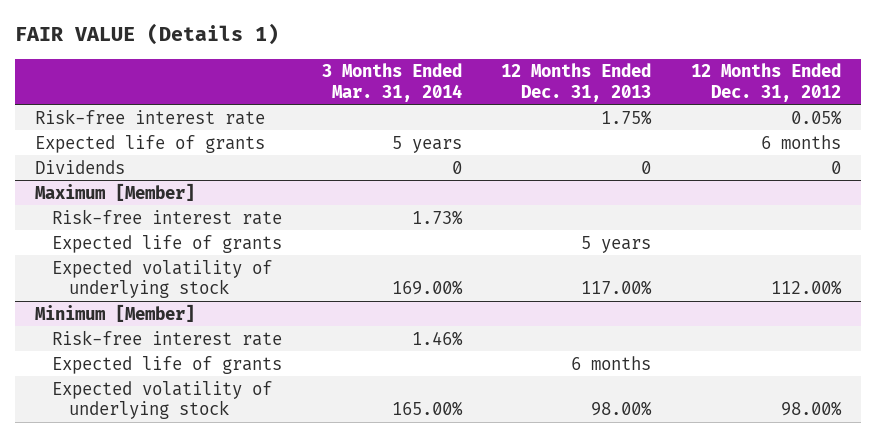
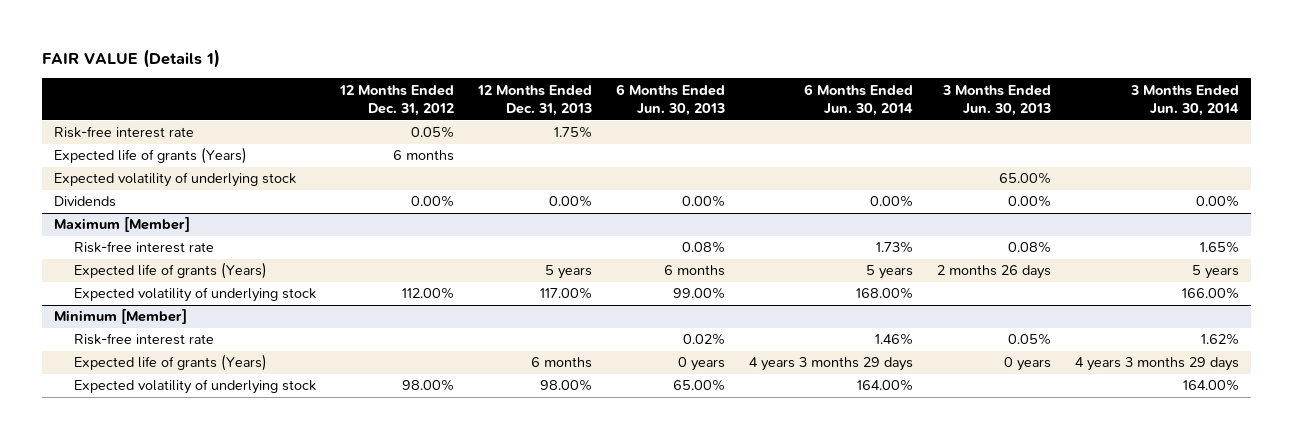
[321,63,462,102] 3 Months Ended Mar. 31, 2014 -> none
none -> [616,83,726,117] 6 Months Ended Jun. 30, 2013
none -> [804,83,914,117] 6 Months Ended Jun. 30, 2014
none -> [942,84,1052,117] 3 Months Ended Jun. 30, 2013
none -> [1129,84,1239,117] 3 Months Ended Jun. 30, 2014
[34,134,265,153] Expected life of grants -> [53,147,247,165] Expected life of grants (Years)
none -> [53,172,296,188] Expected volatility of underlying stock
[641,160,652,174] 0 -> [549,195,593,208] 0.00%
[831,160,842,174] 0 -> [411,195,455,208] 0.00%
[51,234,282,253] Expected life of grants -> [74,262,268,280] Expected life of grants (Years)
[51,355,282,374] Expected life of grants -> [74,354,268,372] Expected life of grants (Years)

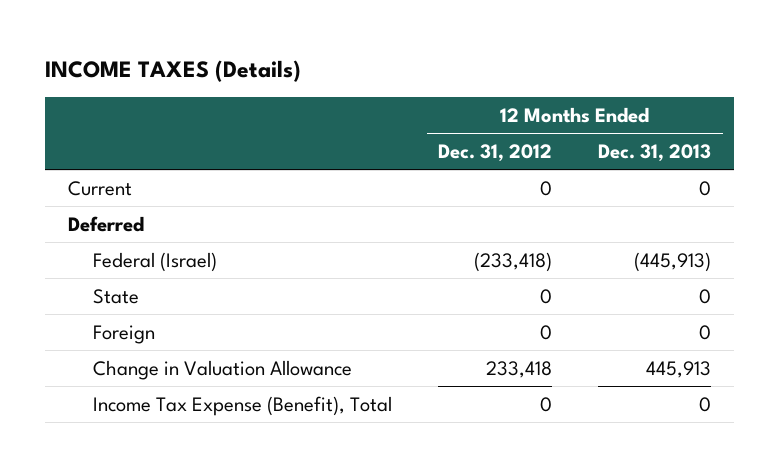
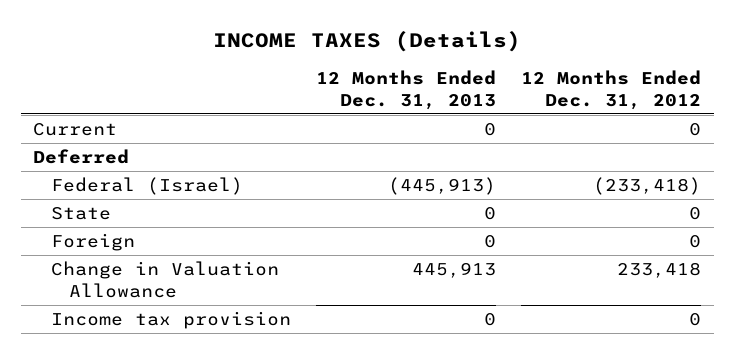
[93,395,393,416] Income Tax Expense (Benefit), Total -> [51,310,292,329] Income tax provision

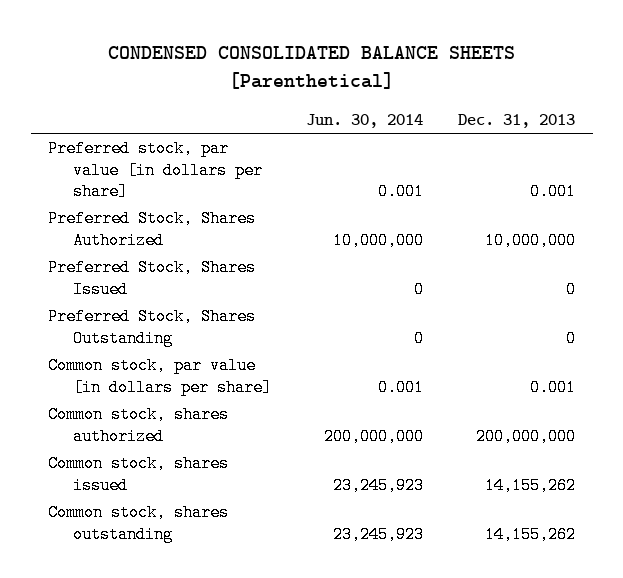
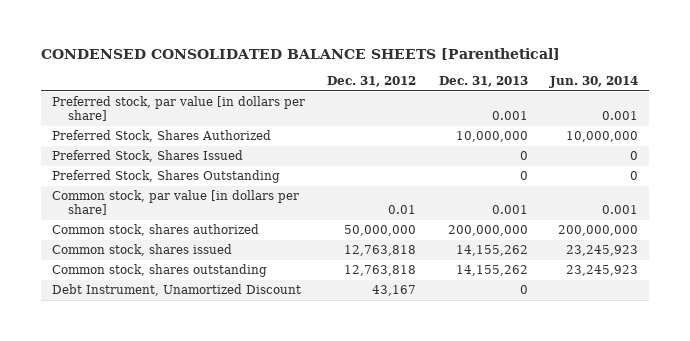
none -> [327,75,417,87] Dec. 31, 2012
none -> [51,284,301,297] Debt Instrument, Unamortized Discount

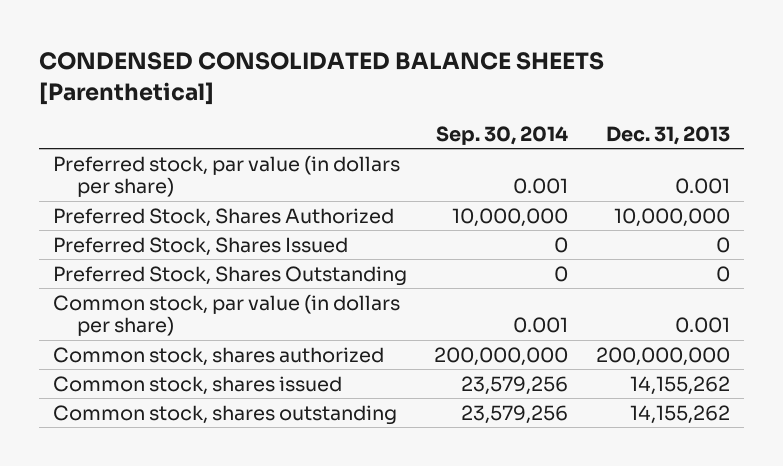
[327,75,417,87] Dec. 31, 2012 -> none
[548,75,638,88] Jun. 30, 2014 -> none
none -> [436,125,569,145] Sep. 30, 2014
[51,96,305,122] Preferred stock, par value [in dollars per share] -> [52,154,400,198] Preferred stock, par value (in dollars per share)
[51,190,299,216] Common stock, par value [in dollars per share] -> [52,293,400,337] Common stock, par value (in dollars per share)
[51,284,301,297] Debt Instrument, Unamortized Discount -> none

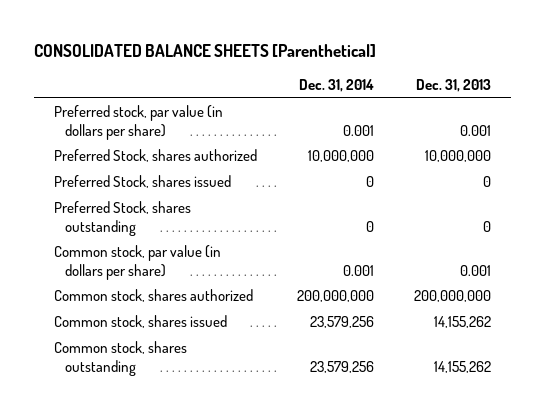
[38,52,604,105] CONDENSED CONSOLIDATED BALANCE SHEETS [Parenthetical] -> [34,44,377,58] CONSOLIDATED BALANCE SHEETS [Parenthetical]
[436,125,569,145] Sep. 30, 2014 -> none
none -> [299,79,375,93] Dec. 31, 2014
[52,207,394,227] Preferred Stock, Shares Authorized -> [54,149,258,163] Preferred Stock, shares authorized
[52,236,348,256] Preferred Stock, Shares Issued -> [54,175,232,189] Preferred Stock, shares issued
[52,265,407,286] Preferred Stock, Shares Outstanding -> [54,201,192,236] Preferred Stock, shares outstanding

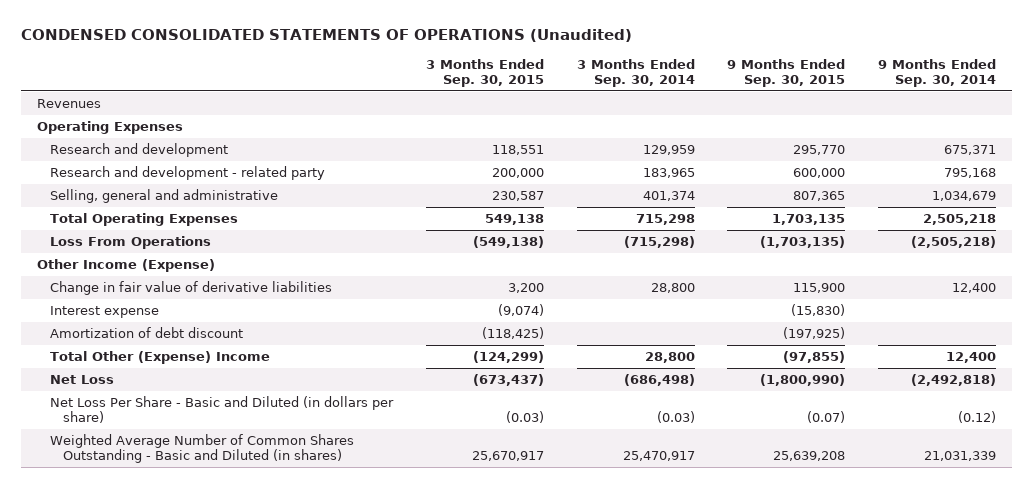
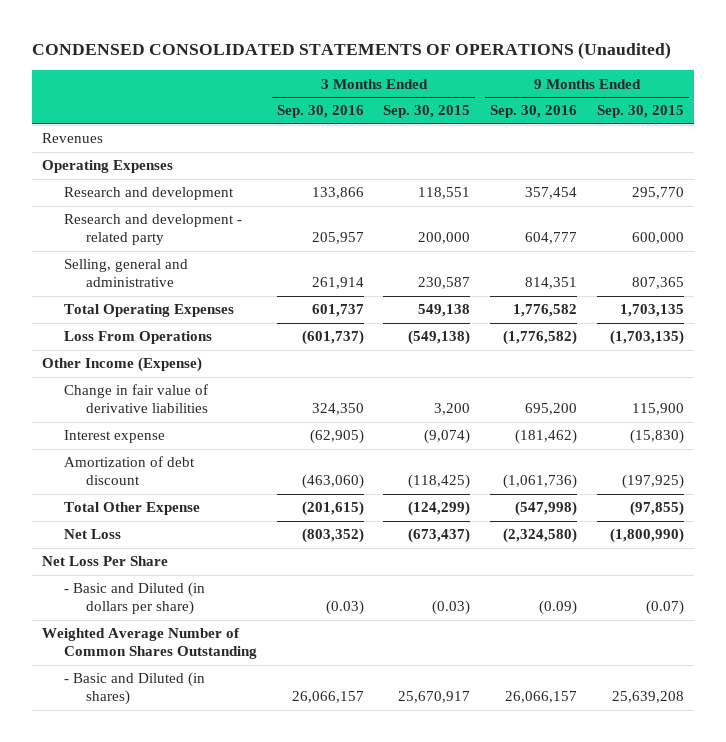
[576,59,695,87] 3 Months Ended Sep. 30, 2014 -> none
[877,59,996,87] 9 Months Ended Sep. 30, 2014 -> none
none -> [276,105,364,119] Sep. 30, 2016
none -> [490,105,578,119] Sep. 30, 2016
[50,351,271,365] Total Other (Expense) Income -> [63,502,200,516] Total Other Expense
none -> [41,556,168,567] Net Loss Per Share
[50,396,395,423] Net Loss Per Share - Basic and Diluted (in dollars per share) -> [63,582,205,616] - Basic and Diluted (in dollars per share)
none -> [41,628,257,660] Weighted Average Number of Common Shares Outstanding
[50,434,355,463] Weighted Average Number of Common Shares Outstanding - Basic and Diluted (in shares) -> [63,672,205,706] - Basic and Diluted (in shares)

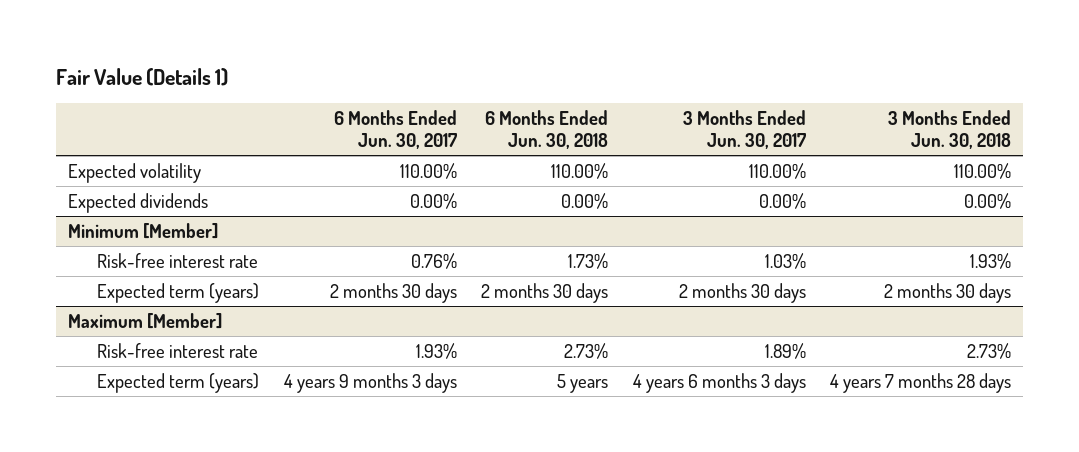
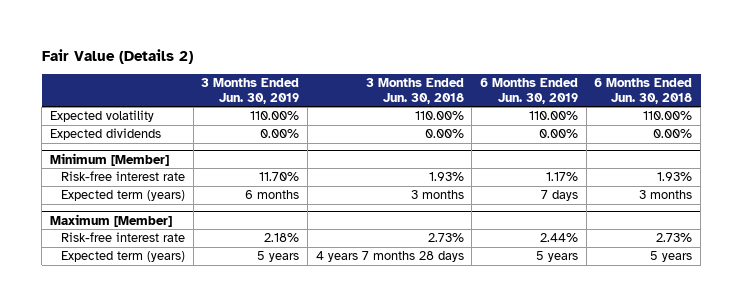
[55,67,228,86] Fair Value (Details 1) -> [41,49,193,65] Fair Value (Details 2)
[333,110,457,149] 6 Months Ended Jun. 30, 2017 -> none
[682,110,806,149] 3 Months Ended Jun. 30, 2017 -> none
none -> [201,78,300,104] 3 Months Ended Jun. 30, 2019
none -> [479,78,578,104] 6 Months Ended Jun. 30, 2019
[568,253,609,270] 1.73% -> [657,172,693,182] 1.93%
[481,283,609,304] 2 months 30 days -> [639,190,693,200] 3 months
[884,283,1012,304] 2 months 30 days -> [410,190,464,200] 3 months

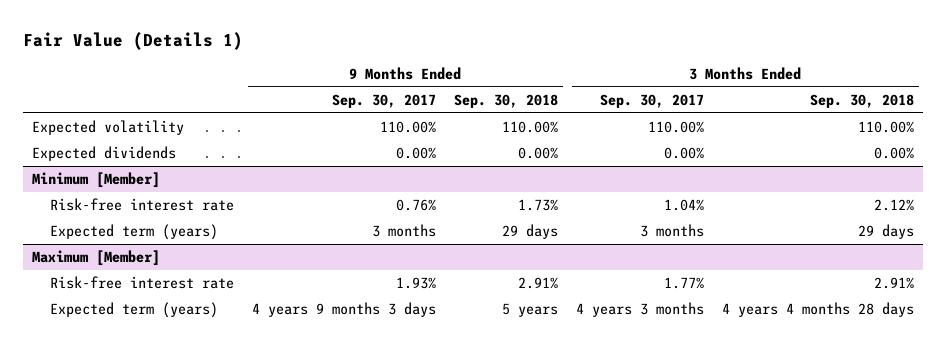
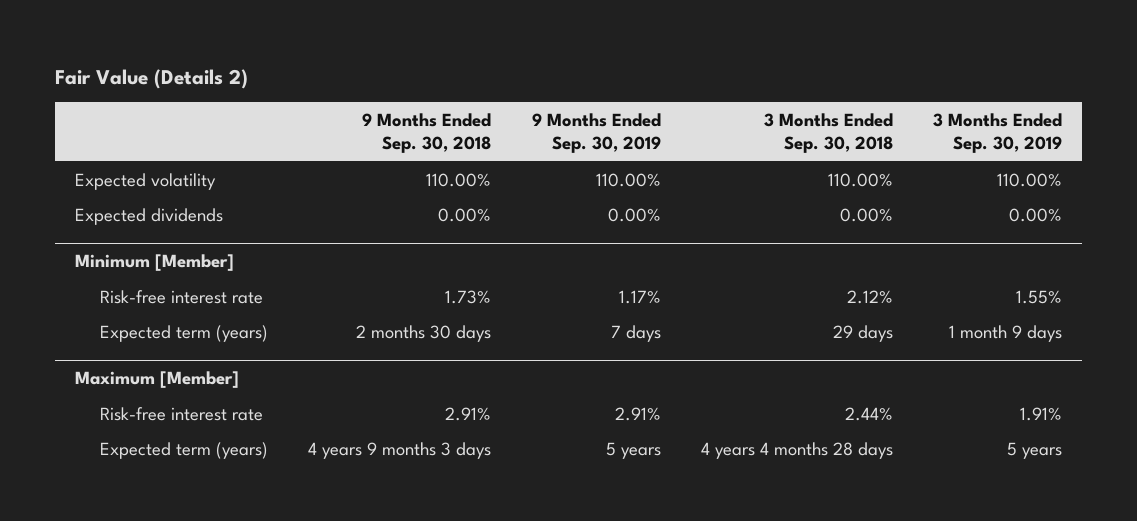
[23,32,244,51] Fair Value (Details 1) -> [55,68,249,89] Fair Value (Details 2)
[332,93,437,108] Sep. 30, 2017 -> none
[600,93,705,108] Sep. 30, 2017 -> none
none -> [531,112,661,154] 9 Months Ended Sep. 30, 2019
none -> [932,112,1062,154] 3 Months Ended Sep. 30, 2019
[502,224,559,240] 29 days -> [356,324,492,342] 2 months 30 days
[874,277,915,290] 2.91% -> [844,406,893,421] 2.44%
[502,303,559,318] 5 years -> [308,441,492,459] 4 years 9 months 3 days

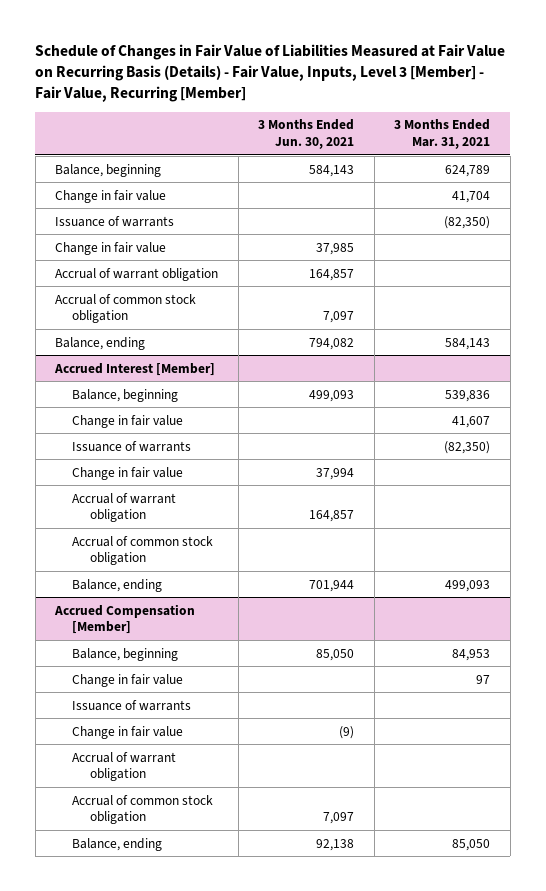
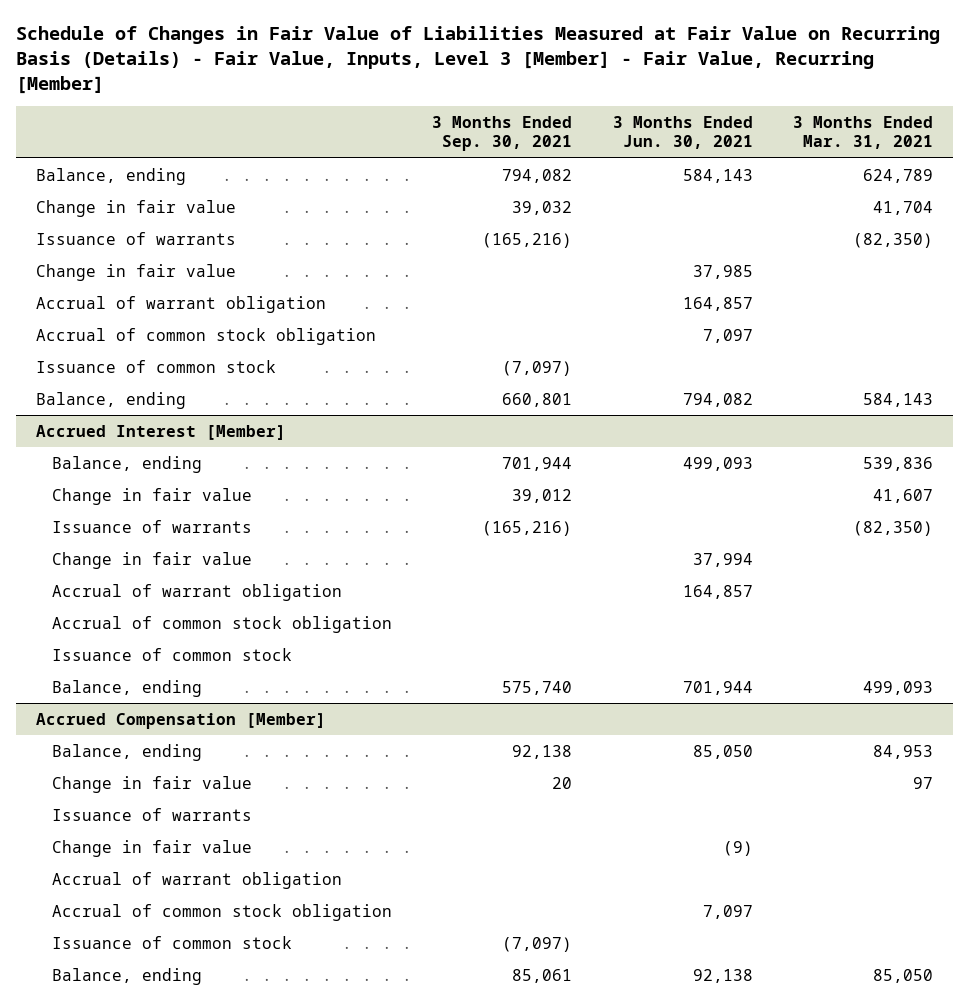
none -> [432,115,573,152] 3 Months Ended Sep. 30, 2021
[55,163,162,177] Balance, beginning -> [35,167,186,185] Balance, ending
none -> [35,359,276,373] Issuance of common stock
[72,388,179,402] Balance, beginning -> [52,455,203,473] Balance, ending
none -> [52,647,293,661] Issuance of common stock
[72,647,179,661] Balance, beginning -> [52,743,203,761] Balance, ending
none -> [52,935,293,949] Issuance of common stock

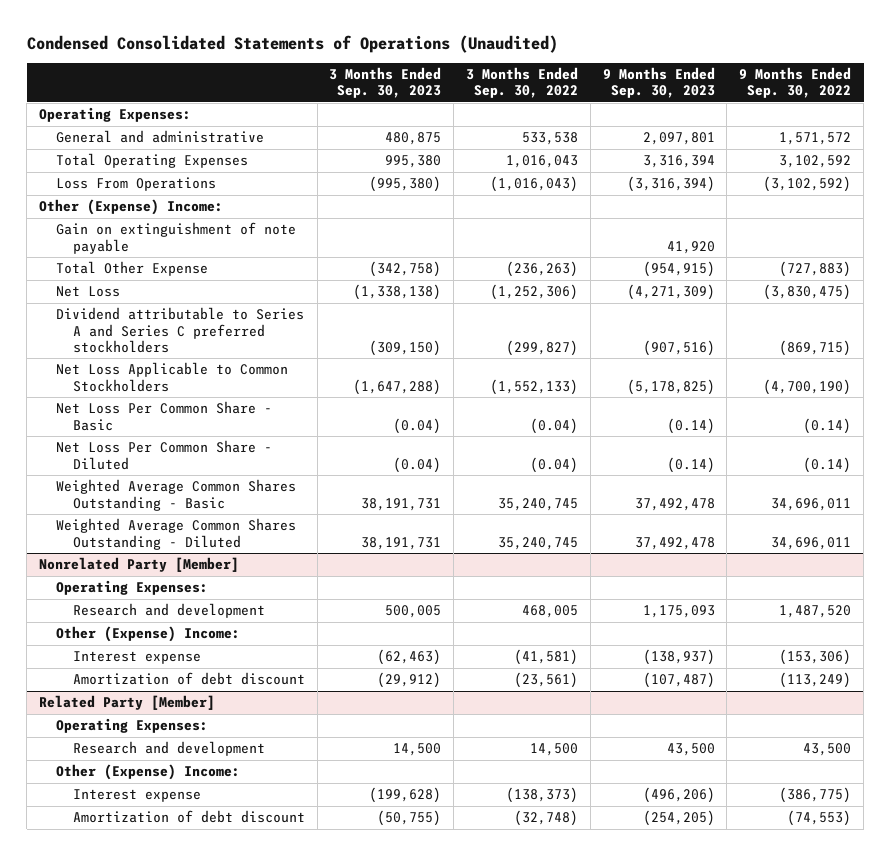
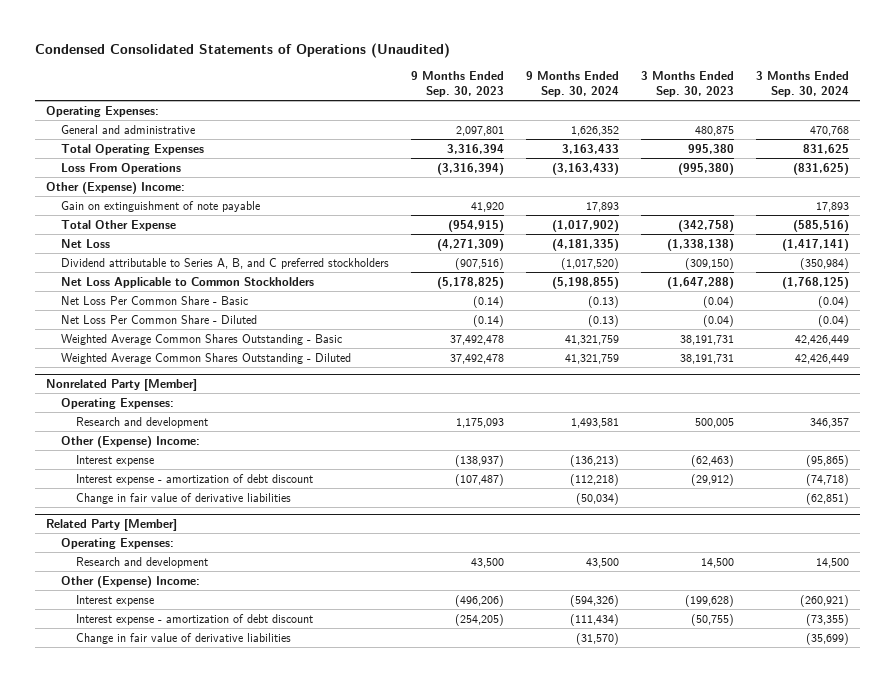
[466,67,579,99] 3 Months Ended Sep. 30, 2022 -> none
[739,67,852,99] 9 Months Ended Sep. 30, 2022 -> none
none -> [525,71,619,97] 9 Months Ended Sep. 30, 2024
none -> [755,71,849,97] 3 Months Ended Sep. 30, 2024
[55,307,304,354] Dividend attributable to Series A and Series C preferred stockholders -> [60,257,389,269] Dividend attributable to Series A, B, and C preferred stockholders
[72,672,305,686] Amortization of debt discount -> [75,473,313,485] Interest expense - amortization of debt discount
none -> [75,492,291,504] Change in fair value of derivative liabilities
[72,810,305,824] Amortization of debt discount -> [75,613,313,625] Interest expense - amortization of debt discount
none -> [75,632,291,644] Change in fair value of derivative liabilities

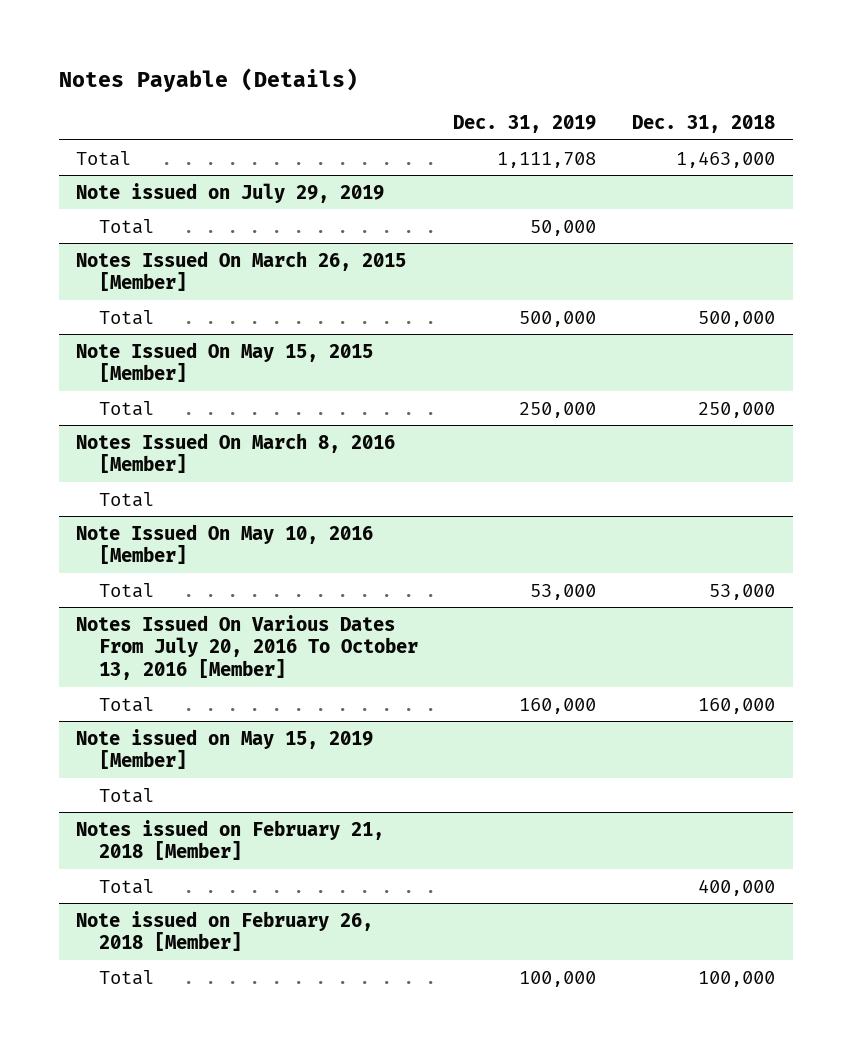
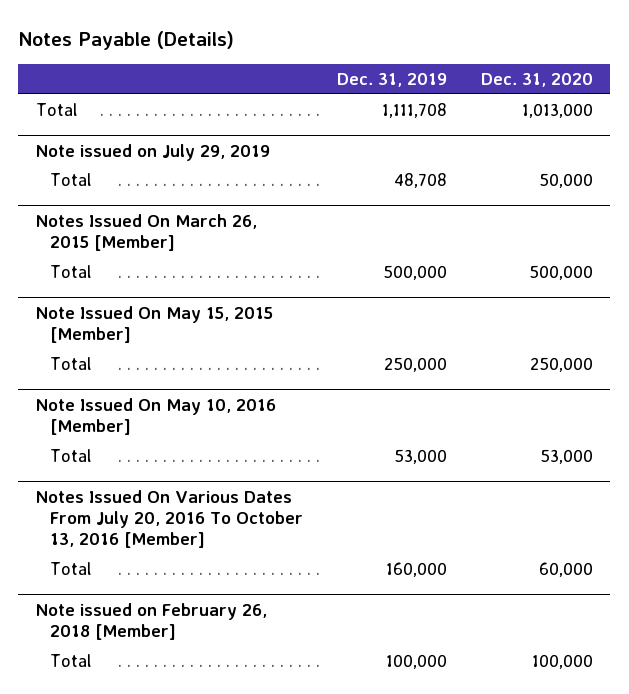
[631,115,775,134] Dec. 31, 2018 -> none
none -> [481,72,594,87] Dec. 31, 2020
[530,219,597,236] 50,000 -> [394,172,448,188] 48,708
[76,432,396,474] Notes Issued On March 8, 2016 [Member] -> none
[98,491,154,507] Total -> none
[76,728,374,770] Note issued on May 15, 2019 [Member] -> none
[98,787,154,803] Total -> none
[76,819,385,861] Notes issued on February 21, 2018 [Member] -> none
[98,878,154,894] Total -> none

